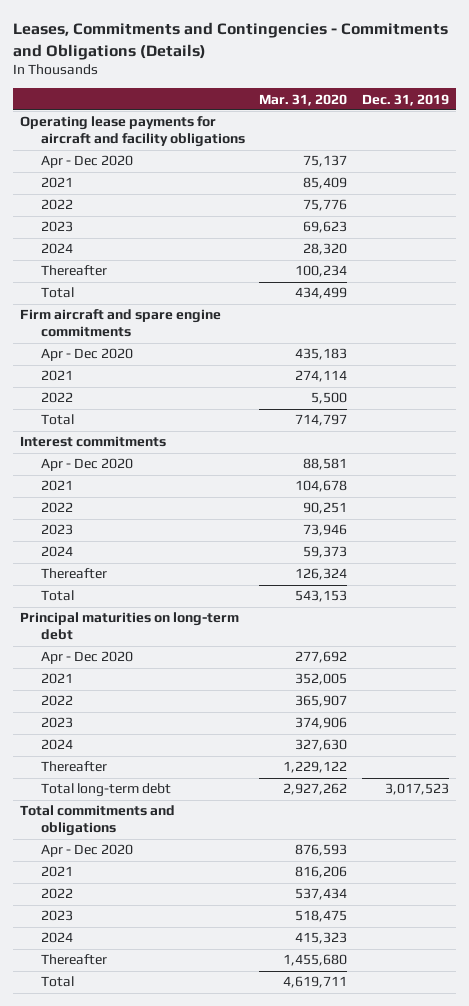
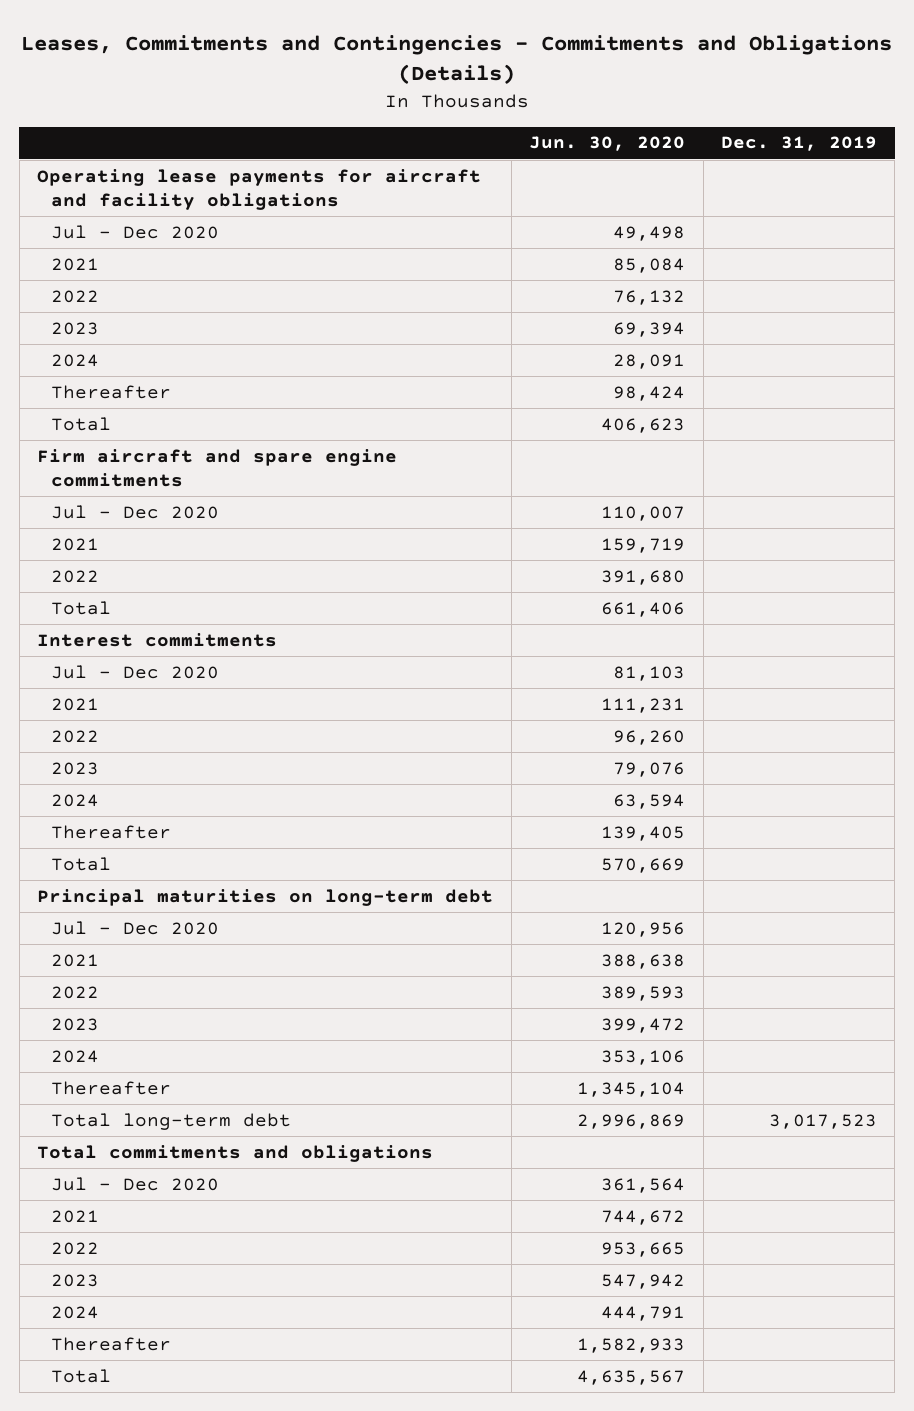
[259,93,348,106] Mar. 31, 2020 -> none
none -> [529,136,686,152] Jun. 30, 2020
[40,155,133,169] Apr - Dec 2020 -> [51,224,220,239] Jul - Dec 2020
[40,348,133,362] Apr - Dec 2020 -> [51,504,220,519] Jul - Dec 2020
[40,458,133,472] Apr - Dec 2020 -> [51,664,220,679] Jul - Dec 2020
[40,651,133,665] Apr - Dec 2020 -> [51,920,220,935] Jul - Dec 2020
[40,844,133,858] Apr - Dec 2020 -> [51,1176,220,1191] Jul - Dec 2020

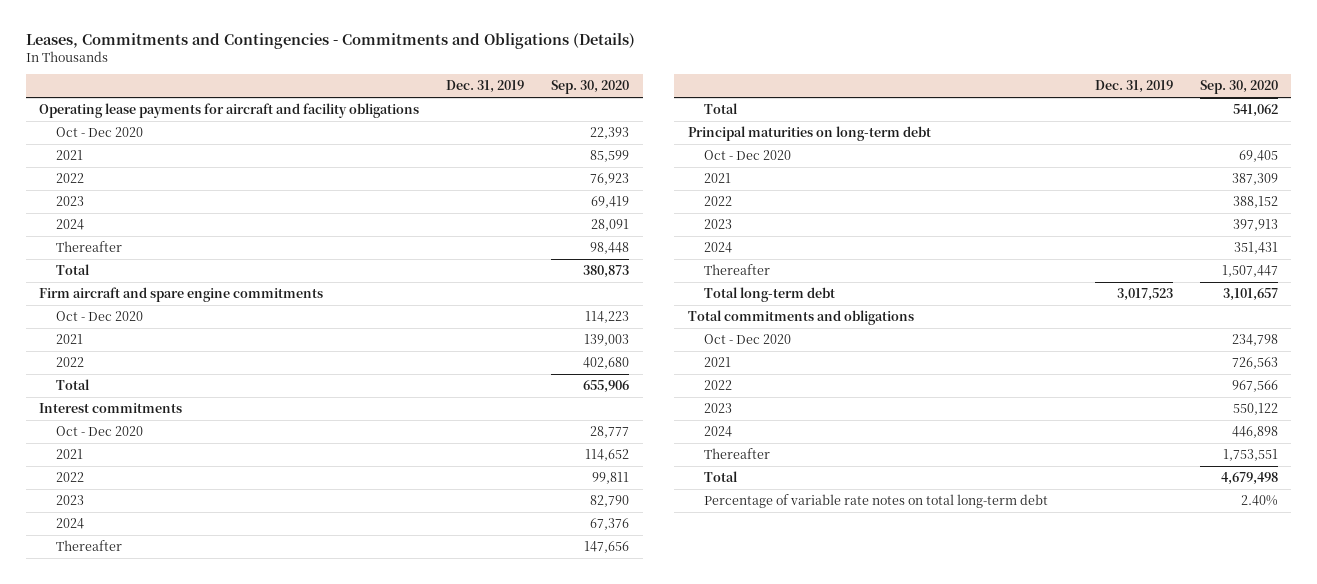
[529,136,686,152] Jun. 30, 2020 -> none
none -> [551,80,630,95] Sep. 30, 2020
[51,224,220,239] Jul - Dec 2020 -> [56,126,144,137] Oct - Dec 2020
[51,504,220,519] Jul - Dec 2020 -> [56,310,144,321] Oct - Dec 2020
[51,664,220,679] Jul - Dec 2020 -> [56,425,144,436] Oct - Dec 2020
[51,920,220,935] Jul - Dec 2020 -> [704,149,792,160] Oct - Dec 2020
[51,1176,220,1191] Jul - Dec 2020 -> [704,333,792,344] Oct - Dec 2020
none -> [704,493,1049,508] Percentage of variable rate notes on total long-term debt

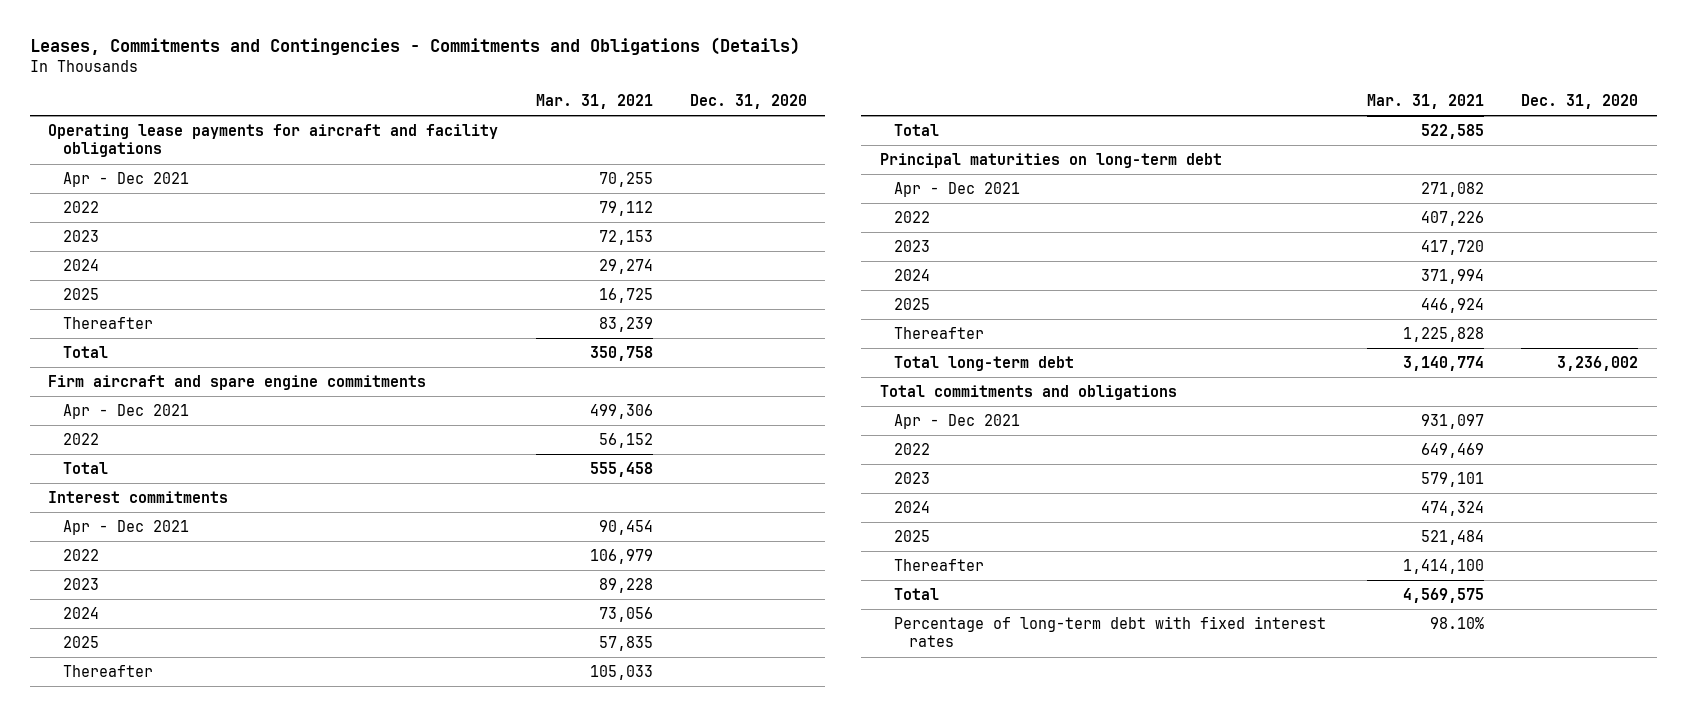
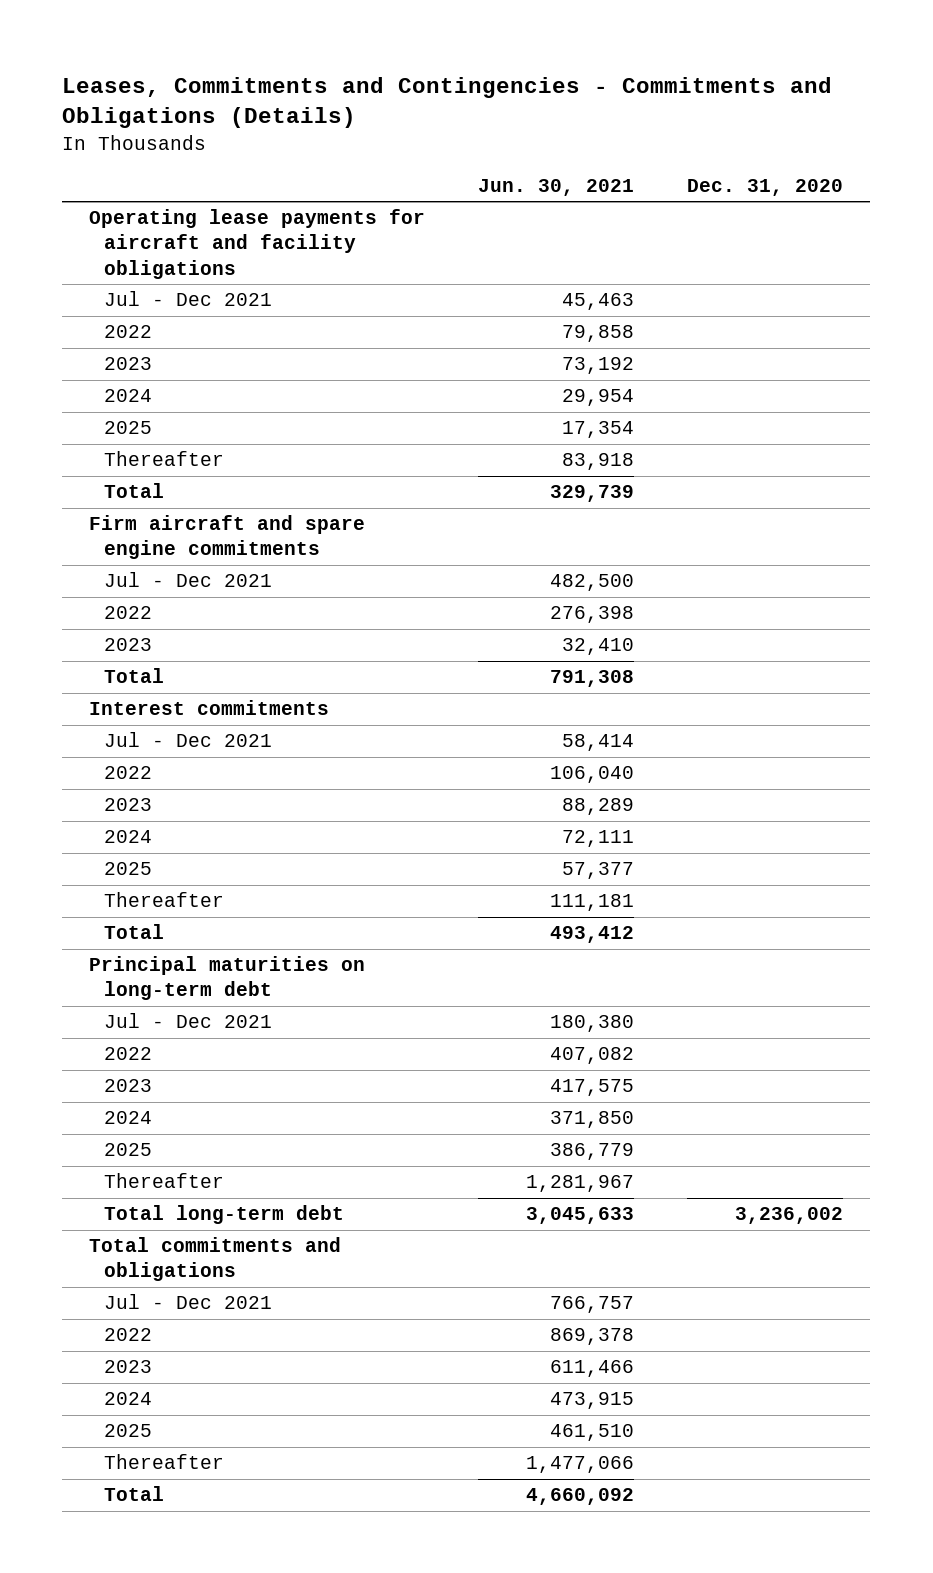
[535,93,653,109] Mar. 31, 2021 -> none
none -> [478,178,635,196] Jun. 30, 2021
[63,171,190,187] Apr - Dec 2021 -> [104,291,273,307] Jul - Dec 2021
[63,403,190,419] Apr - Dec 2021 -> [104,572,273,588] Jul - Dec 2021
none -> [104,638,153,652] 2023
[63,519,190,535] Apr - Dec 2021 -> [104,732,273,748] Jul - Dec 2021
[894,181,1021,197] Apr - Dec 2021 -> [104,1013,273,1029] Jul - Dec 2021
[894,413,1021,429] Apr - Dec 2021 -> [104,1294,273,1310] Jul - Dec 2021
[894,615,1327,648] Percentage of long-term debt with fixed interest rates -> none

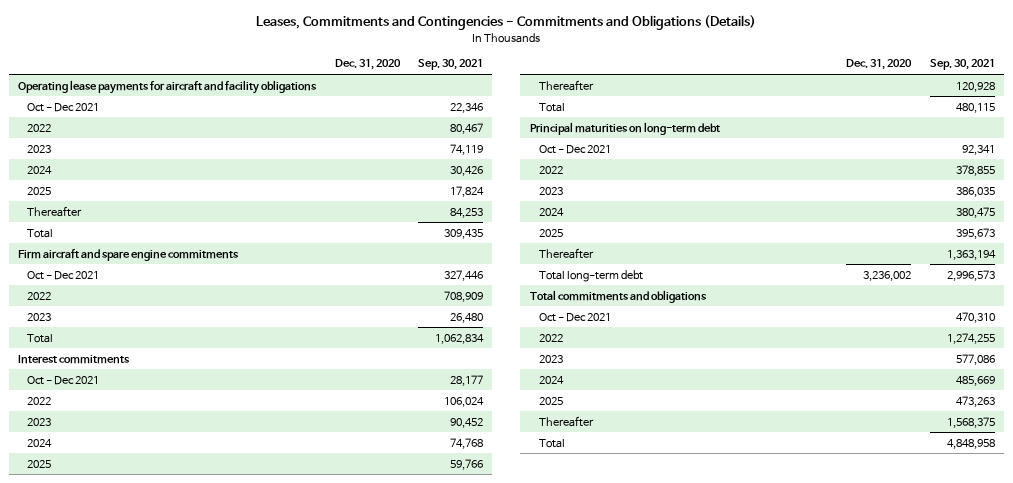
[478,178,635,196] Jun. 30, 2021 -> none
none -> [418,59,484,71] Sep. 30, 2021
[104,291,273,307] Jul - Dec 2021 -> [27,102,100,112] Oct - Dec 2021
[104,572,273,588] Jul - Dec 2021 -> [27,270,100,280] Oct - Dec 2021
[104,732,273,748] Jul - Dec 2021 -> [27,375,100,385] Oct - Dec 2021
[104,1013,273,1029] Jul - Dec 2021 -> [538,144,611,154] Oct - Dec 2021
[104,1294,273,1310] Jul - Dec 2021 -> [538,312,611,322] Oct - Dec 2021

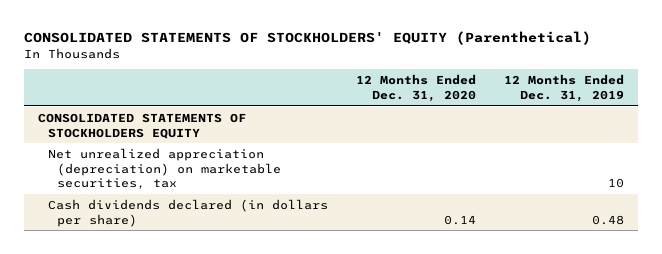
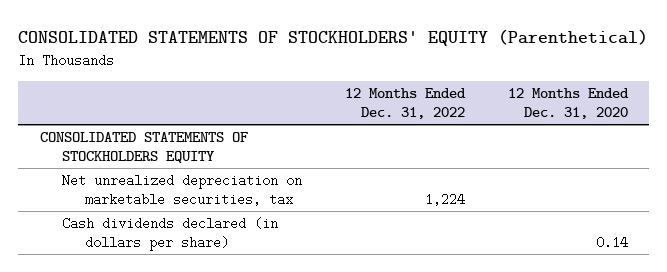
[503,74,624,102] 12 Months Ended Dec. 31, 2019 -> none
none -> [344,87,466,120] 12 Months Ended Dec. 31, 2022
[47,147,281,190] Net unrealized appreciation (depreciation) on marketable securities, tax -> [62,173,303,207] Net unrealized depreciation on marketable securities, tax

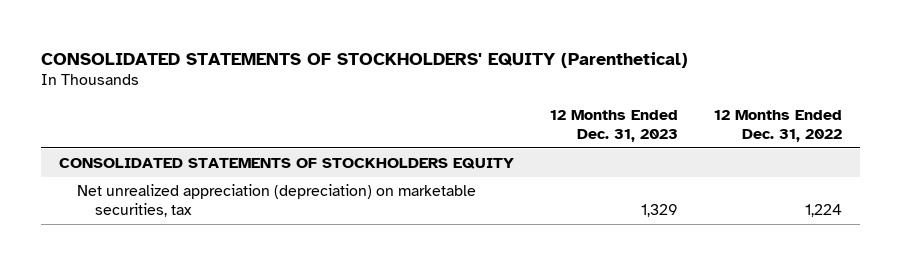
[507,87,629,120] 12 Months Ended Dec. 31, 2020 -> none
none -> [550,109,679,142] 12 Months Ended Dec. 31, 2023
[62,216,279,252] Cash dividends declared (in dollars per share) -> none
[62,173,303,207] Net unrealized depreciation on marketable securities, tax -> [77,184,477,218] Net unrealized appreciation (depreciation) on marketable securities, tax

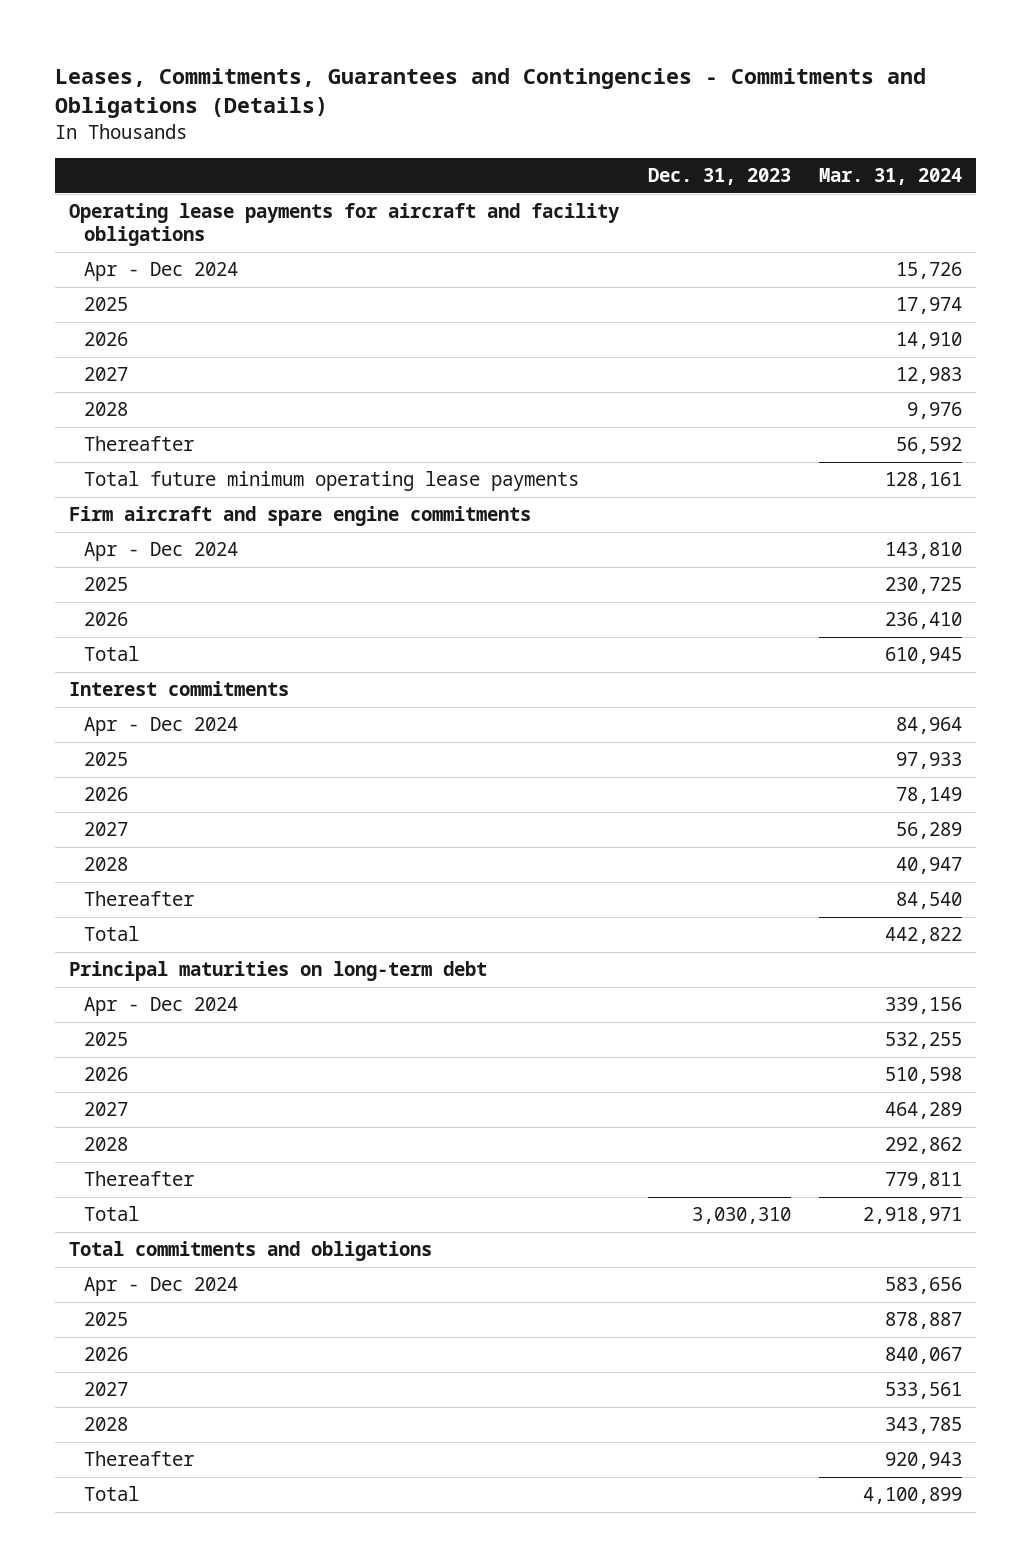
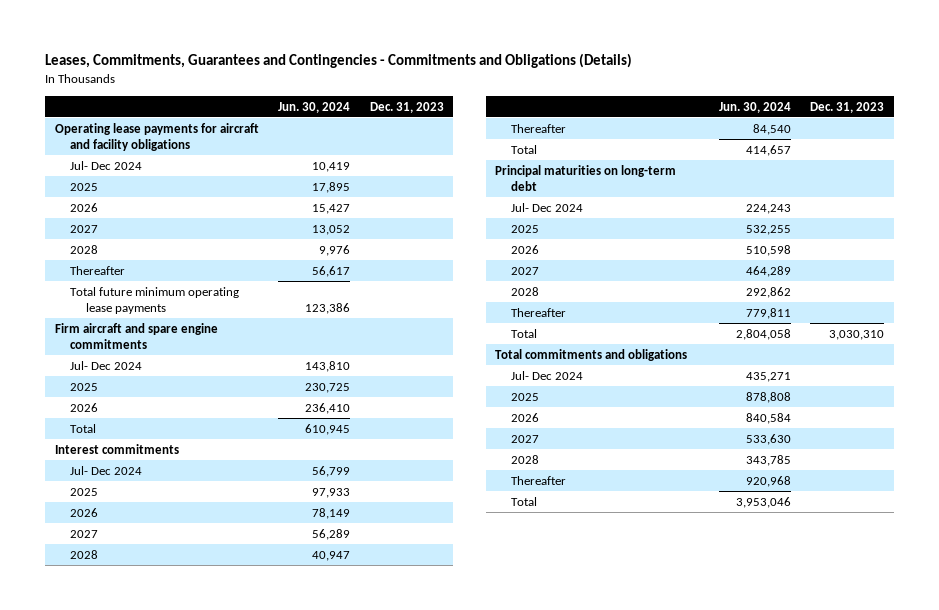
[819,167,963,185] Mar. 31, 2024 -> none
none -> [278,101,351,113] Jun. 30, 2024
[83,262,238,282] Apr - Dec 2024 -> [70,160,143,170] Jul- Dec 2024
[83,542,238,562] Apr - Dec 2024 -> [70,360,143,370] Jul- Dec 2024
[83,717,238,737] Apr - Dec 2024 -> [70,465,143,475] Jul- Dec 2024
[83,997,238,1017] Apr - Dec 2024 -> [511,202,584,212] Jul- Dec 2024
[83,1277,238,1297] Apr - Dec 2024 -> [511,370,584,380] Jul- Dec 2024

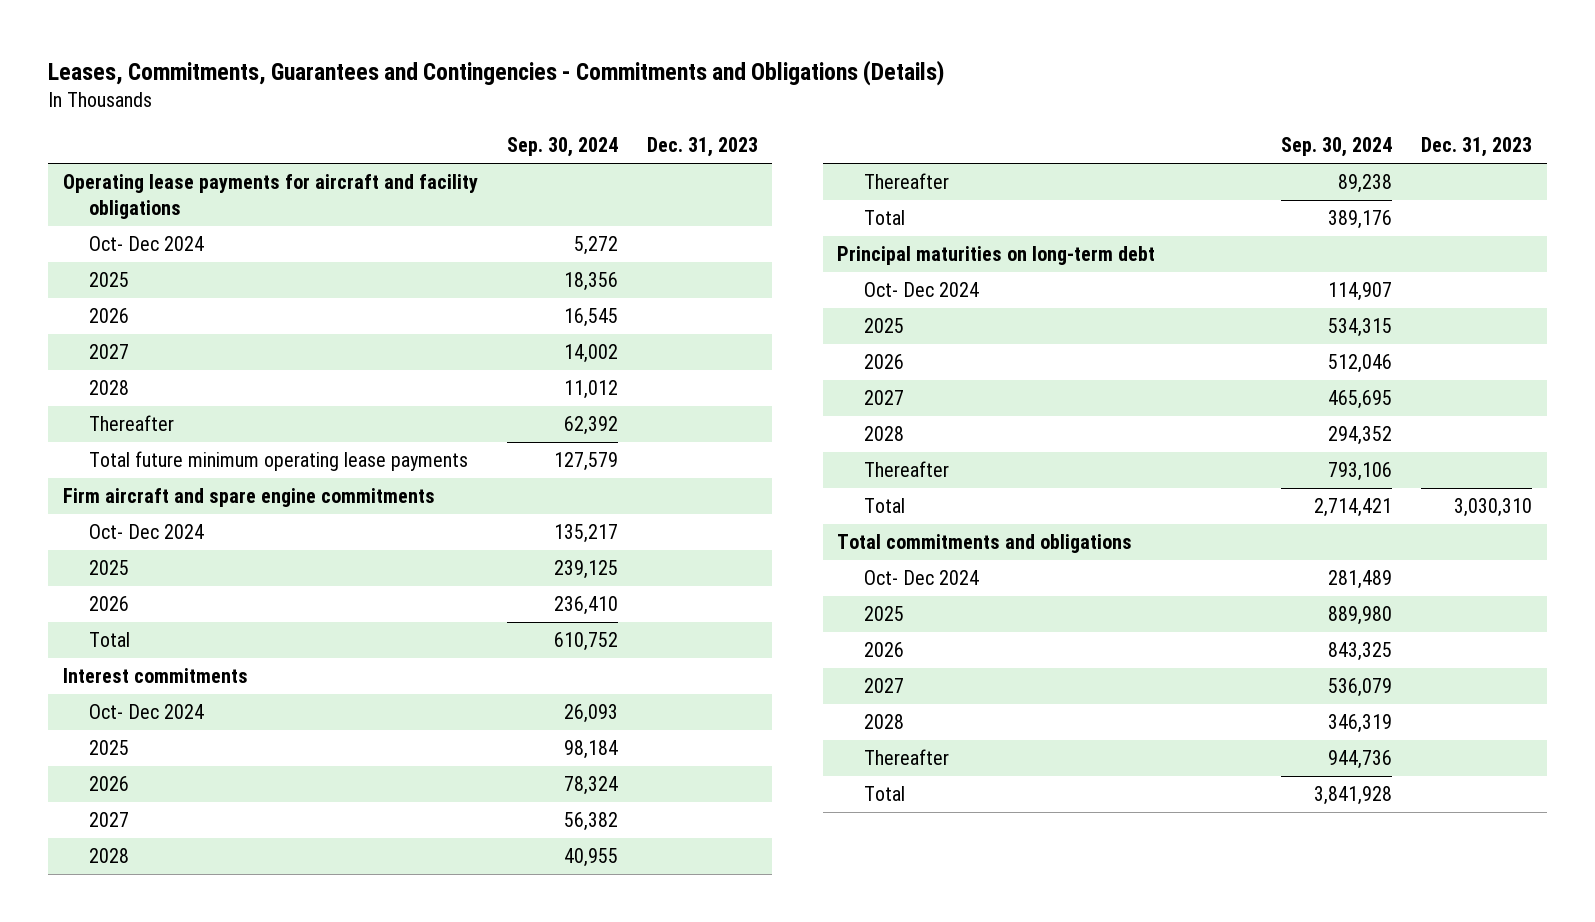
[278,101,351,113] Jun. 30, 2024 -> none
none -> [506,137,618,158] Sep. 30, 2024
[70,160,143,170] Jul- Dec 2024 -> [89,236,205,252] Oct- Dec 2024
[70,360,143,370] Jul- Dec 2024 -> [89,524,205,540] Oct- Dec 2024
[70,465,143,475] Jul- Dec 2024 -> [89,704,205,720] Oct- Dec 2024
[511,202,584,212] Jul- Dec 2024 -> [863,282,979,298] Oct- Dec 2024
[511,370,584,380] Jul- Dec 2024 -> [863,570,979,586] Oct- Dec 2024

